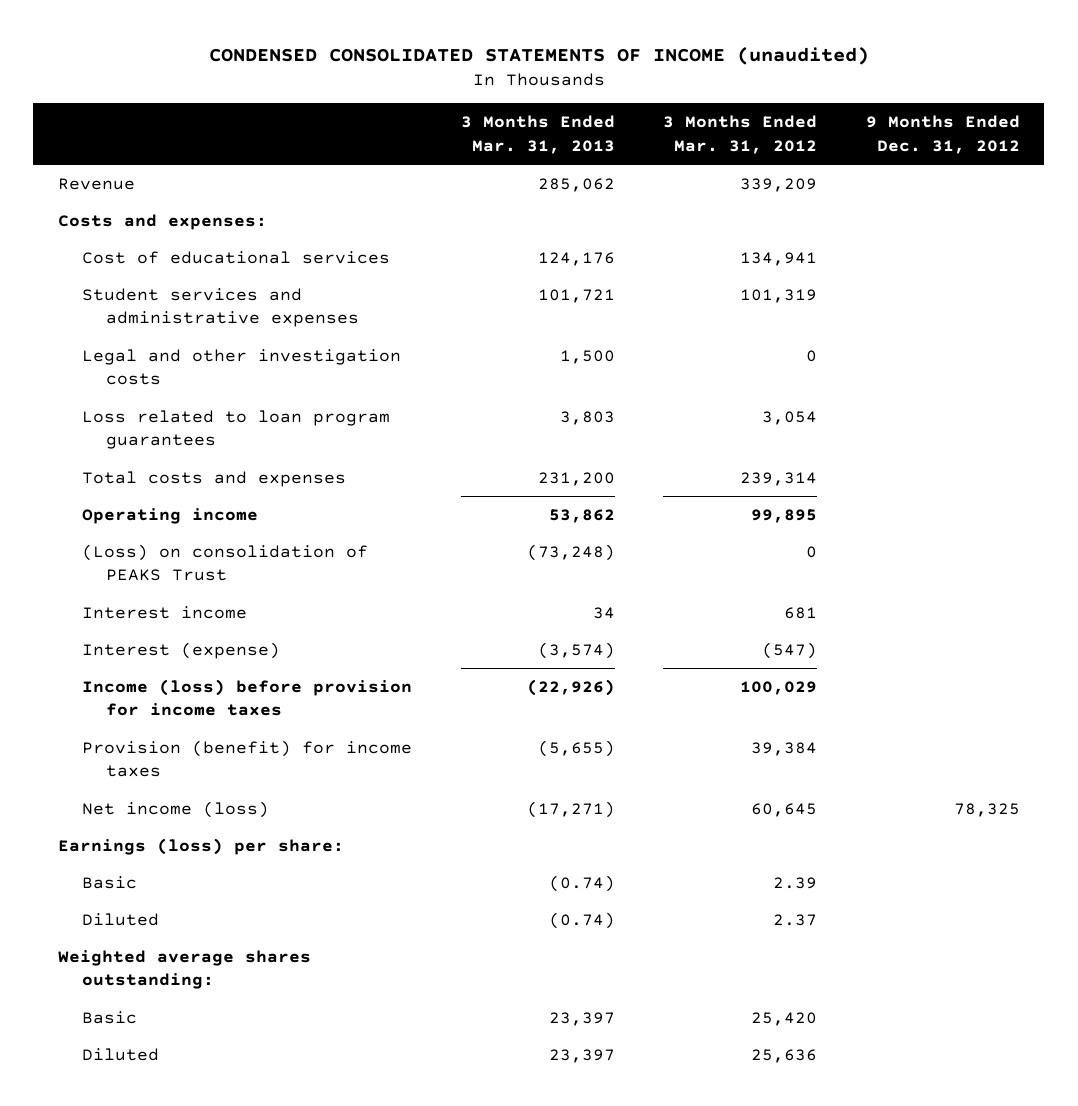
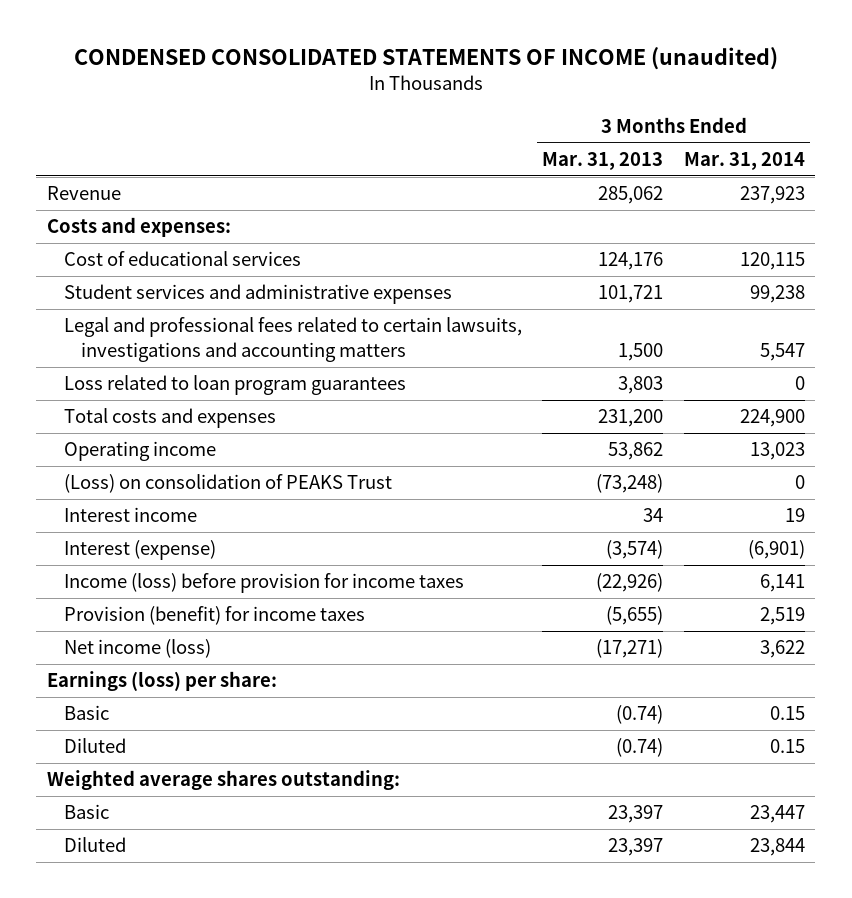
[663,115,818,154] 3 Months Ended Mar. 31, 2012 -> none
[866,115,1021,154] 9 Months Ended Dec. 31, 2012 -> none
none -> [684,151,806,170] Mar. 31, 2014
[81,348,401,386] Legal and other investigation costs -> none
none -> [63,317,522,362] Legal and professional fees related to certain lawsuits, investigations and accounting matters

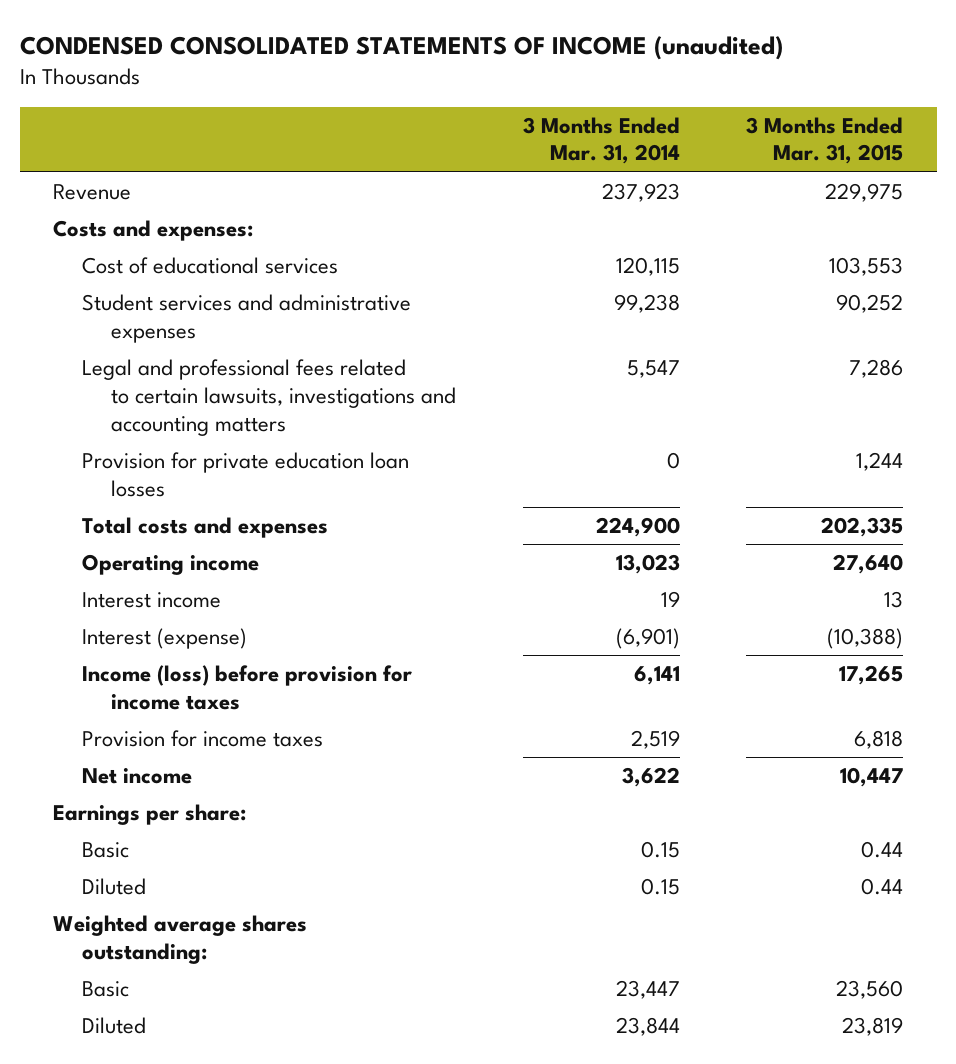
[542,151,664,170] Mar. 31, 2013 -> none
none -> [746,116,904,165] 3 Months Ended Mar. 31, 2015
[63,375,406,396] Loss related to loan program guarantees -> none
none -> [82,452,410,497] Provision for private education loan losses
[63,474,392,494] (Loss) on consolidation of PEAKS Trust -> none
[63,606,365,626] Provision (benefit) for income taxes -> [82,730,324,748] Provision for income taxes
[63,639,211,659] Net income (loss) -> [82,768,193,785] Net income
[46,671,277,692] Earnings (loss) per share: -> [52,804,246,826] Earnings per share:

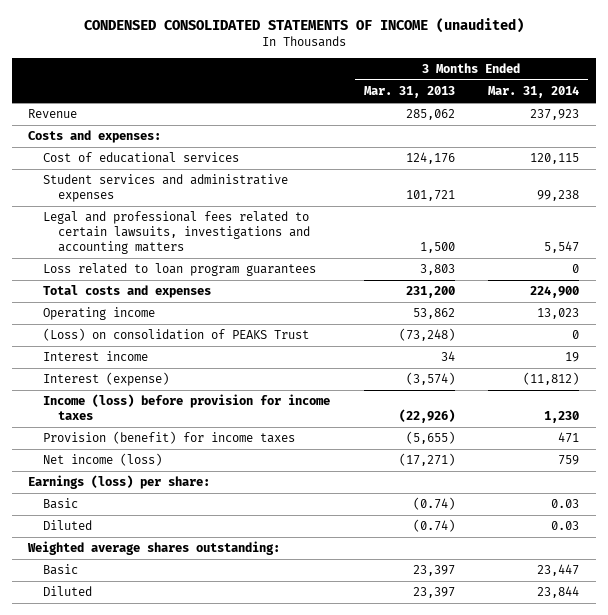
[746,116,904,165] 3 Months Ended Mar. 31, 2015 -> none
none -> [363,86,455,99] Mar. 31, 2013
[82,452,410,497] Provision for private education loan losses -> none
none -> [43,263,317,277] Loss related to loan program guarantees
none -> [43,328,310,342] (Loss) on consolidation of PEAKS Trust
[615,628,680,650] (6,901) -> [523,372,580,386] (11,812)
[633,666,680,686] 6,141 -> [544,410,580,423] 1,230
[82,730,324,748] Provision for income taxes -> [43,431,296,445] Provision (benefit) for income taxes
[630,730,680,750] 2,519 -> [558,432,580,444] 471
[82,768,193,785] Net income -> [43,453,163,467] Net income (loss)
[621,767,680,788] 3,622 -> [558,455,580,466] 759
[52,804,246,826] Earnings per share: -> [28,475,211,490] Earnings (loss) per share:
[640,841,680,859] 0.15 -> [551,499,580,509] 0.03
[640,878,680,896] 0.15 -> [551,521,580,531] 0.03

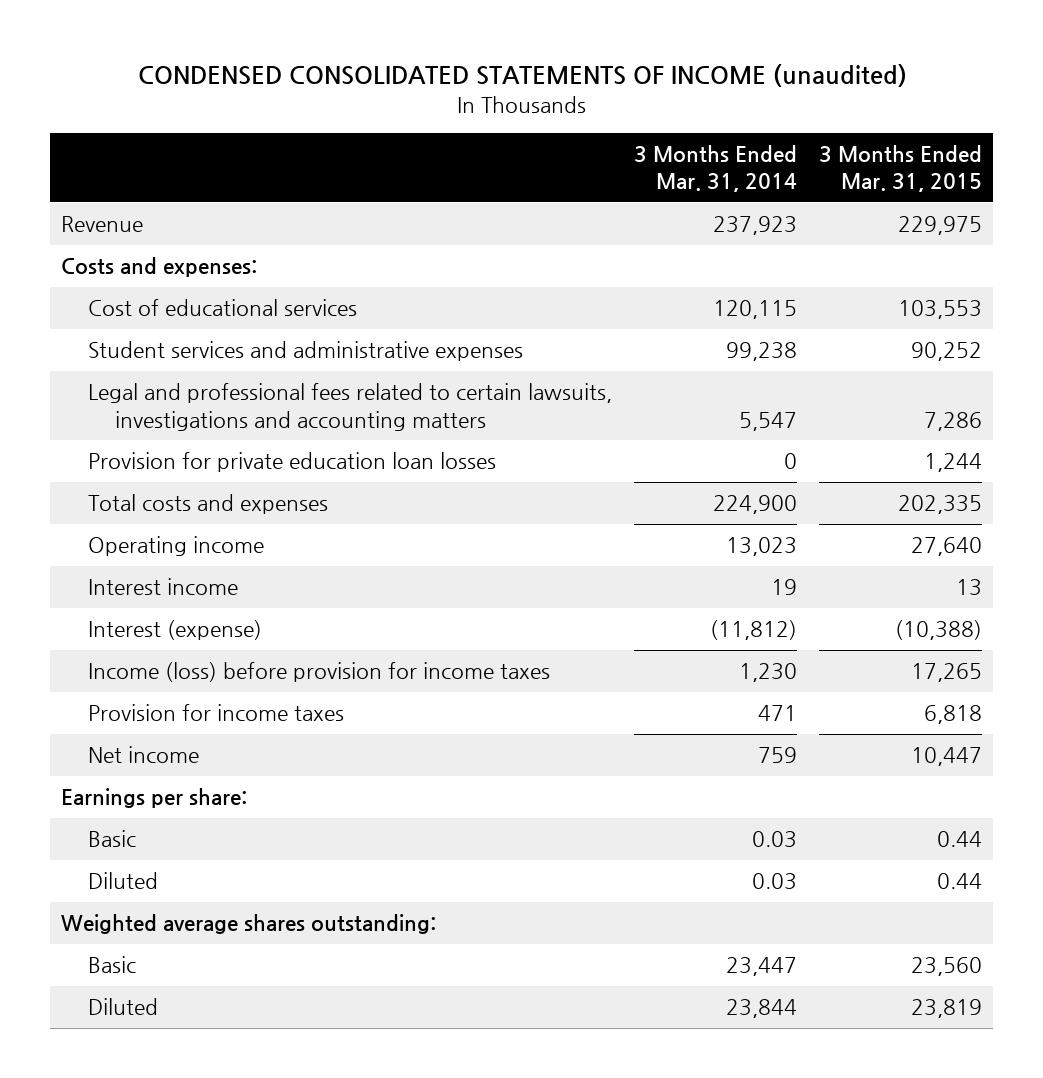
[363,86,455,99] Mar. 31, 2013 -> none
none -> [818,145,982,193] 3 Months Ended Mar. 31, 2015
[43,263,317,277] Loss related to loan program guarantees -> none
none -> [88,452,497,473] Provision for private education loan losses
[43,328,310,342] (Loss) on consolidation of PEAKS Trust -> none
[43,431,296,445] Provision (benefit) for income taxes -> [88,704,345,722] Provision for income taxes
[43,453,163,467] Net income (loss) -> [88,746,200,764] Net income
[28,475,211,490] Earnings (loss) per share: -> [61,788,248,809] Earnings per share:

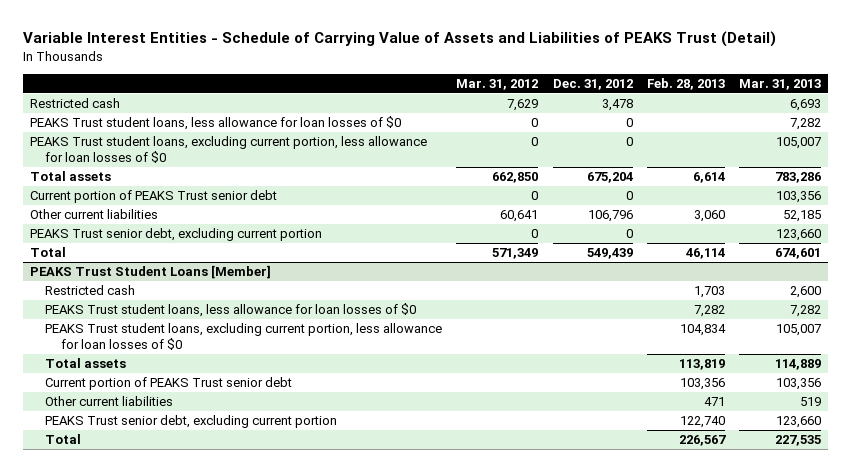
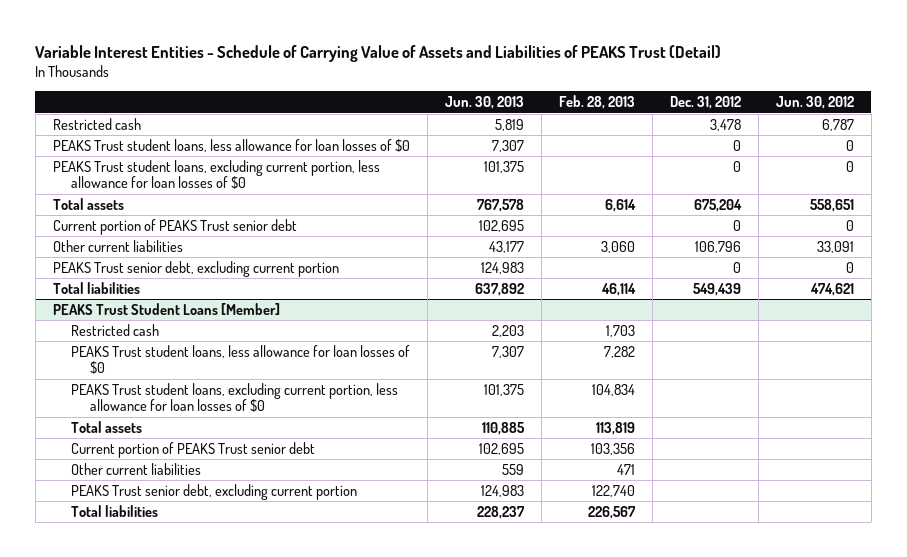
[456,78,539,90] Mar. 31, 2012 -> none
[738,78,821,90] Mar. 31, 2013 -> none
none -> [445,96,525,110] Jun. 30, 2013
none -> [775,96,854,110] Jun. 30, 2012
[30,247,67,258] Total -> [52,281,140,294] Total liabilities
[45,434,82,445] Total -> [71,504,159,517] Total liabilities

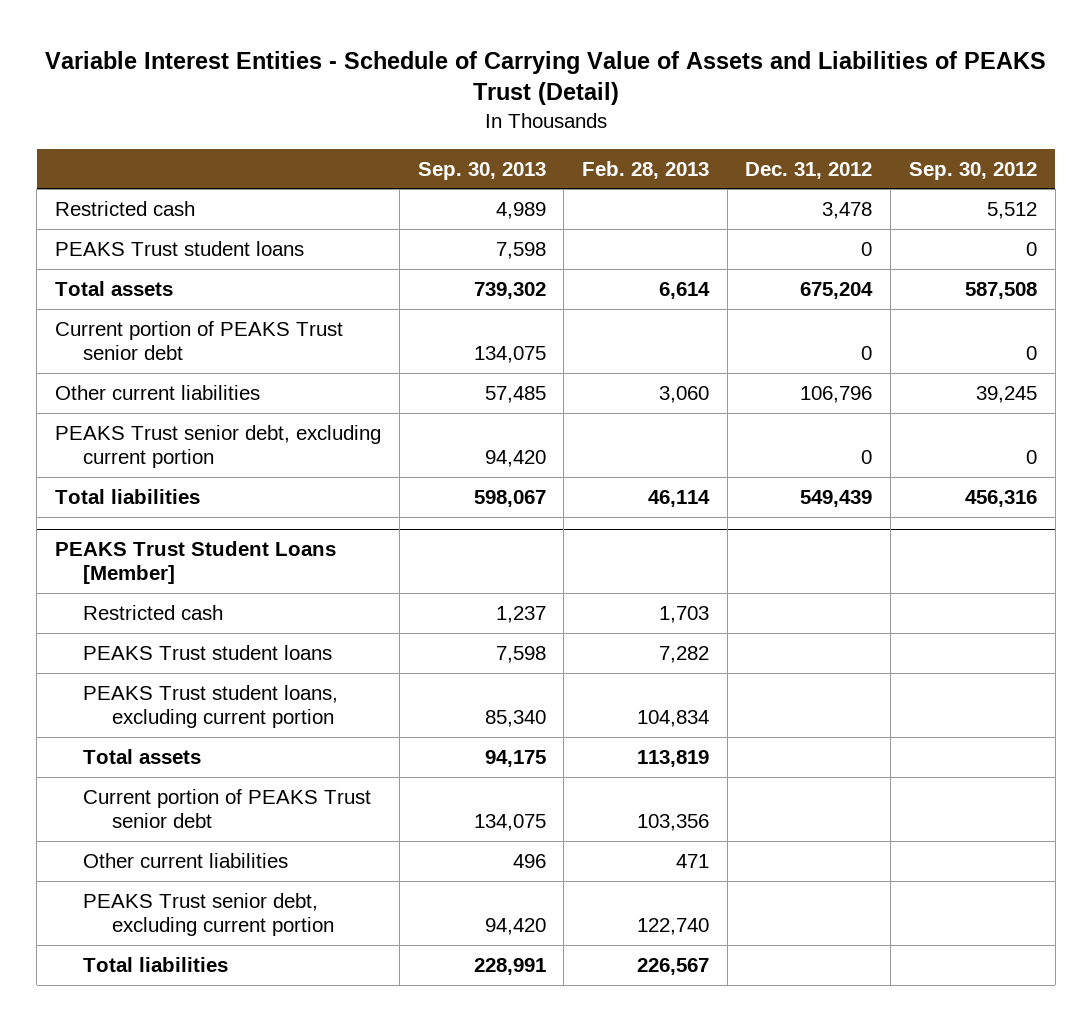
[445,96,525,110] Jun. 30, 2013 -> none
[775,96,854,110] Jun. 30, 2012 -> none
none -> [417,161,546,180] Sep. 30, 2013
none -> [908,161,1037,180] Sep. 30, 2012
[52,159,380,190] PEAKS Trust student loans, excluding current portion, less allowance for loan losses of $0 -> none
[52,138,410,152] PEAKS Trust student loans, less allowance for loan losses of $0 -> [55,240,305,256] PEAKS Trust student loans
[71,344,411,375] PEAKS Trust student loans, less allowance for loan losses of $0 -> [83,644,333,660] PEAKS Trust student loans
[71,382,399,413] PEAKS Trust student loans, excluding current portion, less allowance for loan losses of $0 -> [83,684,339,729] PEAKS Trust student loans, excluding current portion

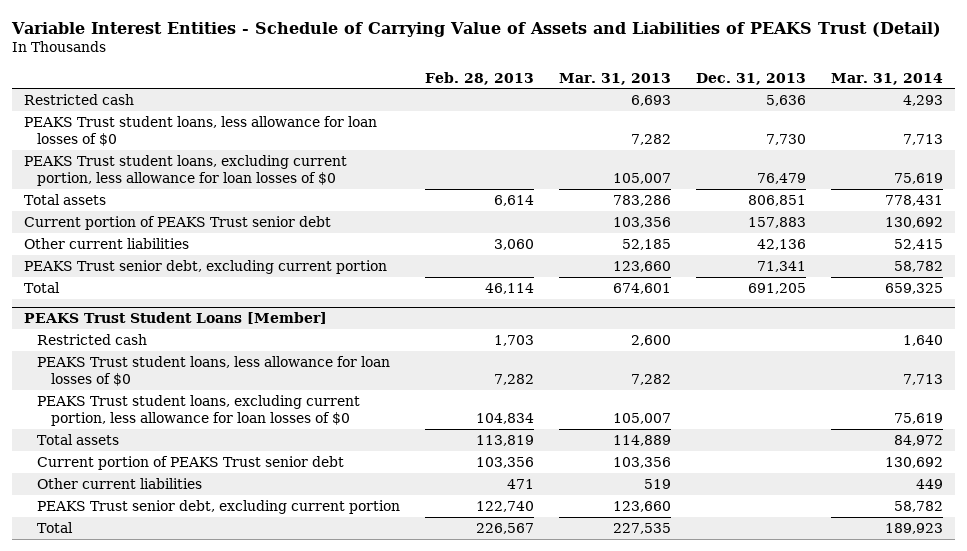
[417,161,546,180] Sep. 30, 2013 -> none
[745,161,873,179] Dec. 31, 2012 -> none
[908,161,1037,180] Sep. 30, 2012 -> none
none -> [559,72,672,85] Mar. 31, 2013
none -> [696,72,807,85] Dec. 31, 2013
none -> [830,72,943,85] Mar. 31, 2014
[55,240,305,256] PEAKS Trust student loans -> [24,116,378,146] PEAKS Trust student loans, less allowance for loan losses of $0
none -> [24,155,348,186] PEAKS Trust student loans, excluding current portion, less allowance for loan losses of $0
[55,488,201,504] Total liabilities -> [24,282,61,294] Total
[83,644,333,660] PEAKS Trust student loans -> [37,356,391,386] PEAKS Trust student loans, less allowance for loan losses of $0
[83,684,339,729] PEAKS Trust student loans, excluding current portion -> [37,395,361,426] PEAKS Trust student loans, excluding current portion, less allowance for loan losses of $0
[83,956,229,972] Total liabilities -> [37,522,74,534] Total

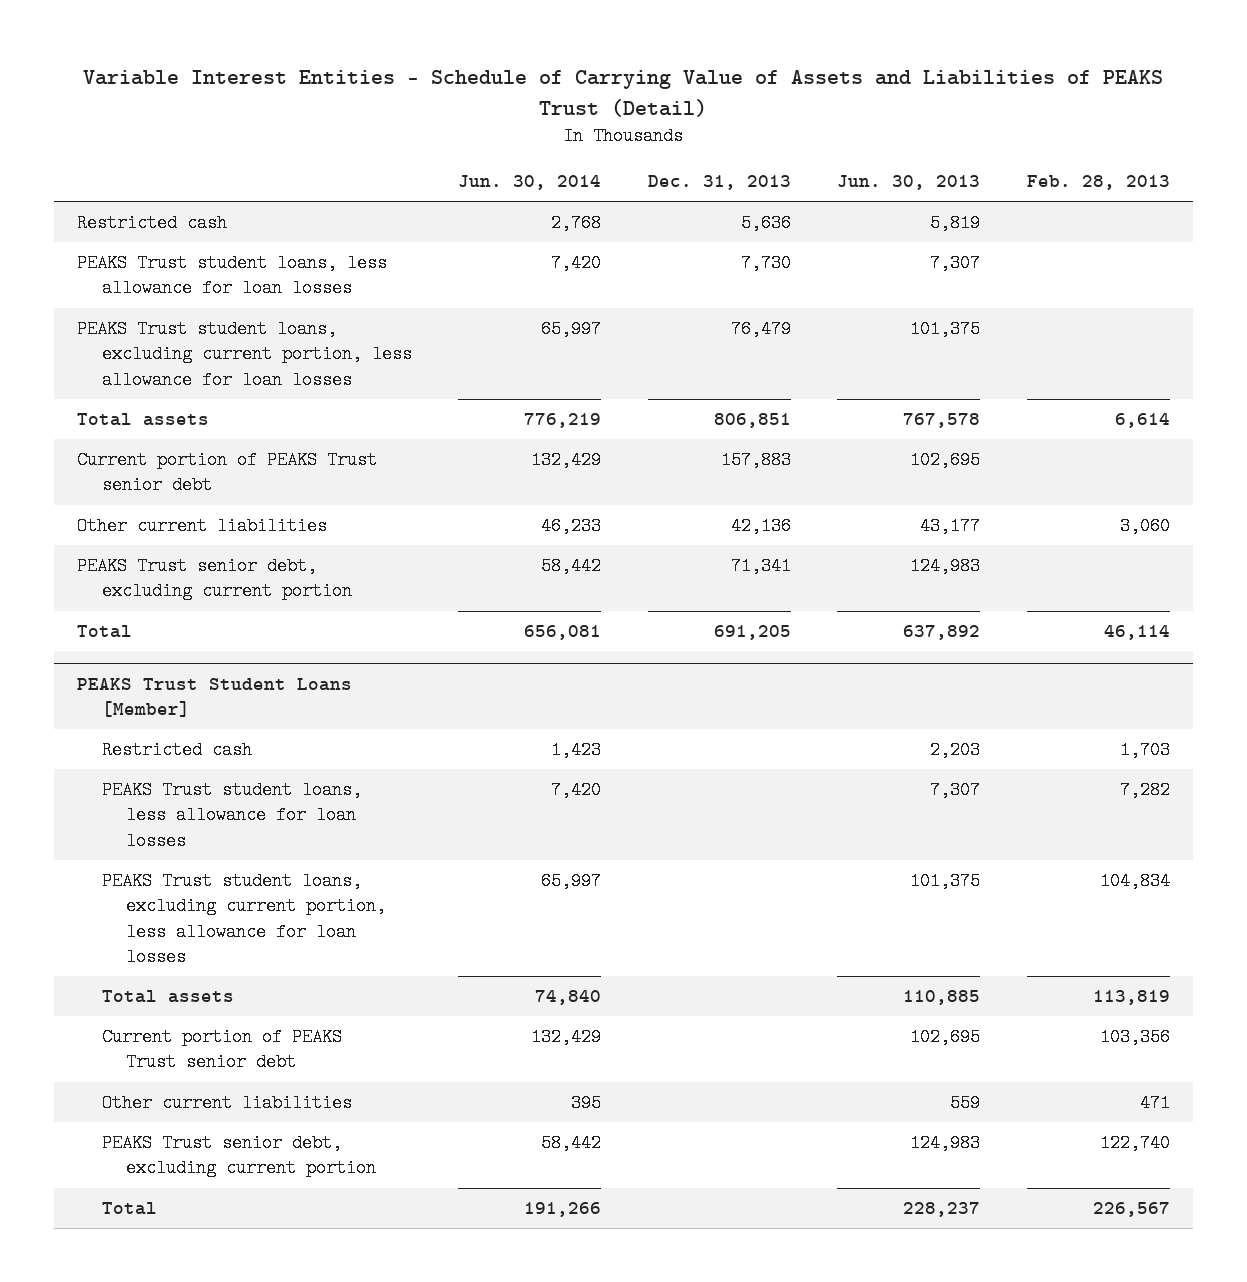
[559,72,672,85] Mar. 31, 2013 -> none
[830,72,943,85] Mar. 31, 2014 -> none
none -> [458,175,602,191] Jun. 30, 2014
none -> [837,175,981,191] Jun. 30, 2013
[24,116,378,146] PEAKS Trust student loans, less allowance for loan losses of $0 -> [77,254,388,298] PEAKS Trust student loans, less allowance for loan losses
[24,155,348,186] PEAKS Trust student loans, excluding current portion, less allowance for loan losses of $0 -> [77,320,412,389] PEAKS Trust student loans, excluding current portion, less allowance for loan losses
[37,356,391,386] PEAKS Trust student loans, less allowance for loan losses of $0 -> [101,781,362,850] PEAKS Trust student loans, less allowance for loan losses
[37,395,361,426] PEAKS Trust student loans, excluding current portion, less allowance for loan losses of $0 -> [101,872,387,967] PEAKS Trust student loans, excluding current portion, less allowance for loan losses

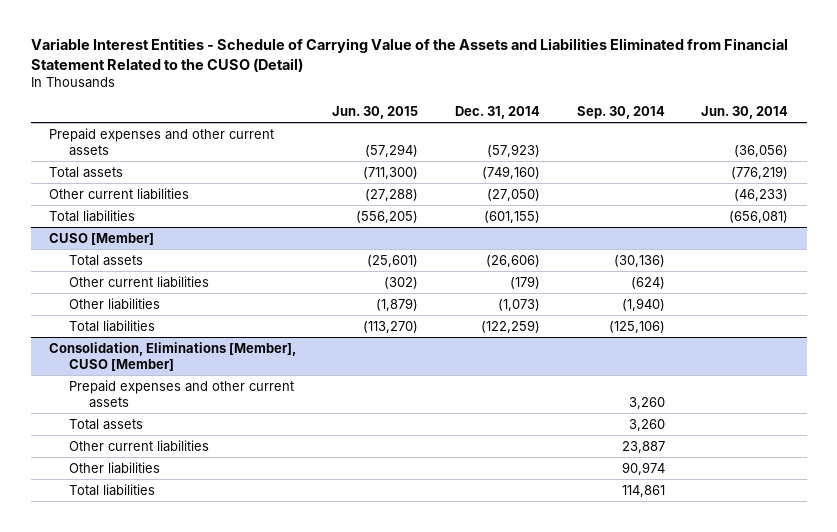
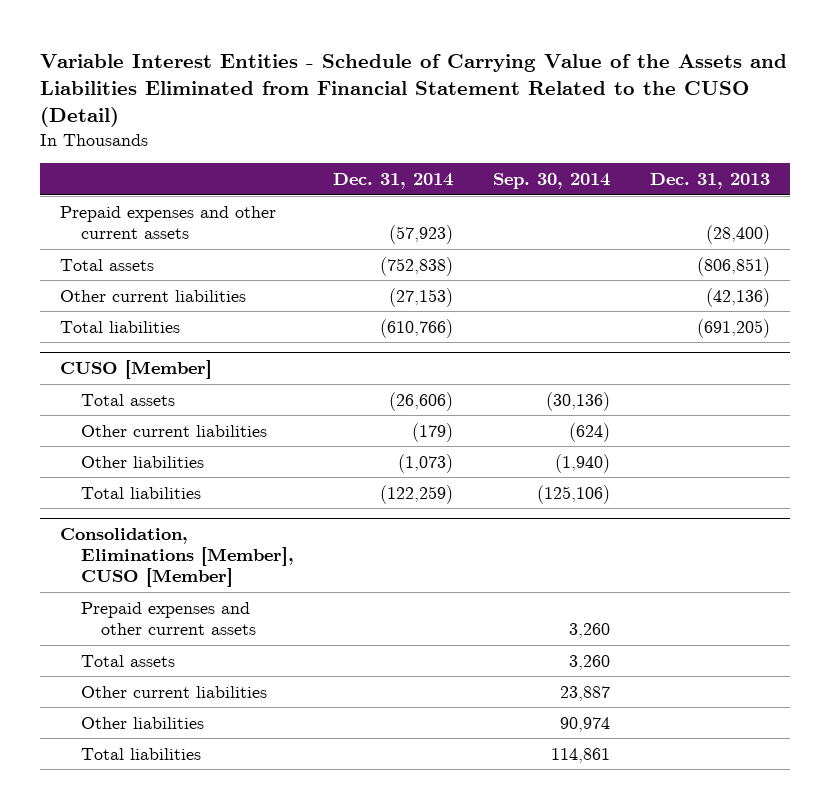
[332,105,419,119] Jun. 30, 2015 -> none
[701,105,789,119] Jun. 30, 2014 -> none
none -> [649,173,770,190] Dec. 31, 2013
[482,165,541,179] (749,160) -> [380,256,454,276] (752,838)
[487,188,541,201] (27,050) -> [389,287,454,307] (27,153)
[484,210,541,223] (601,155) -> [380,318,454,338] (610,766)

